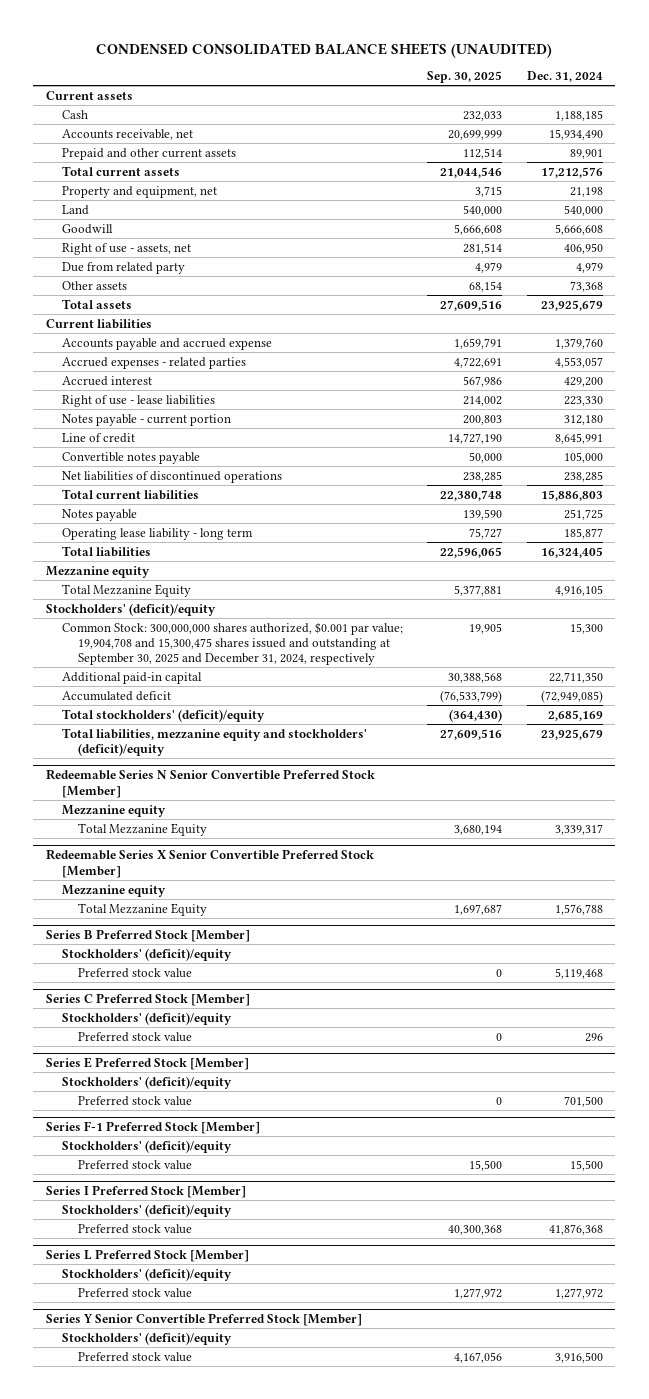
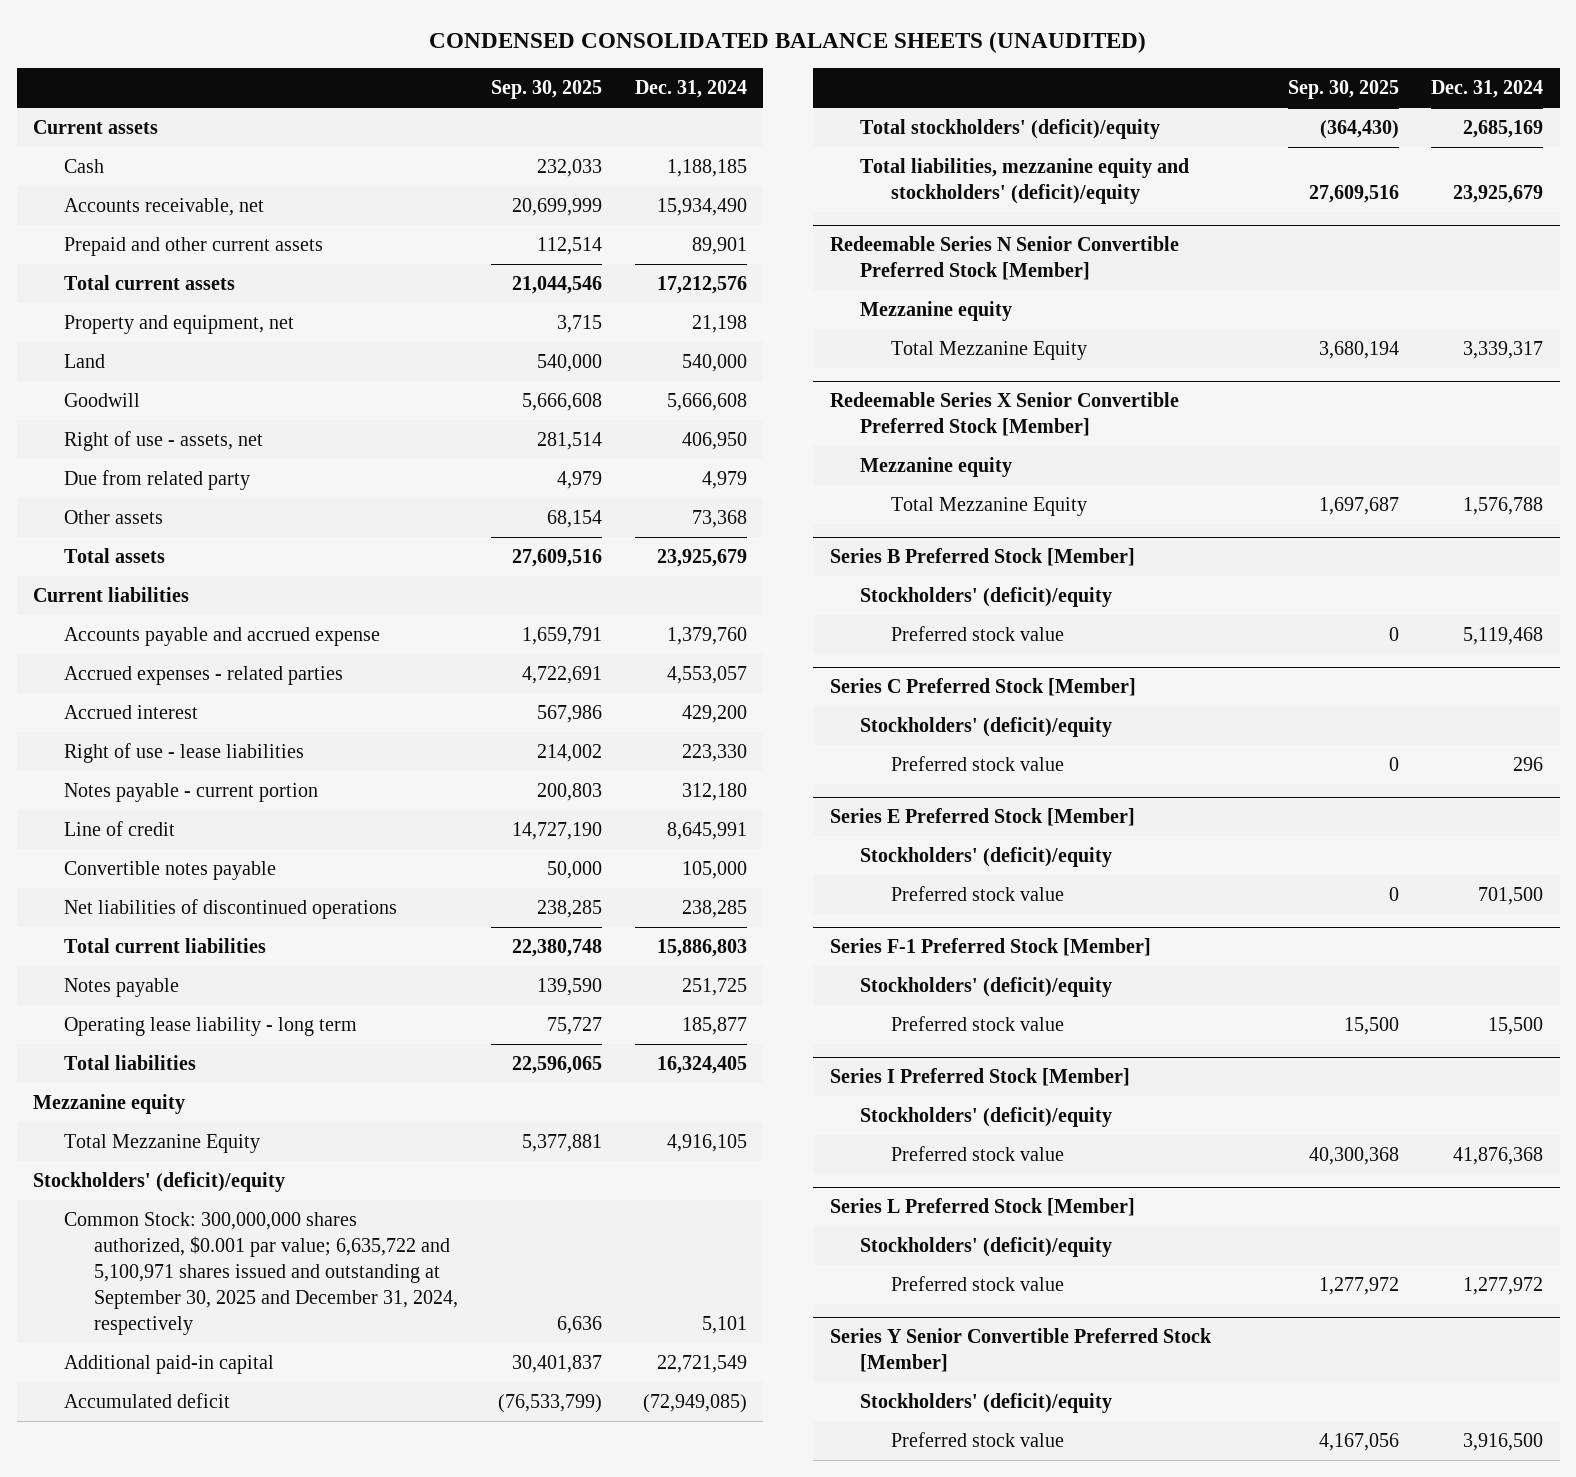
[61,621,403,666] Common Stock: 300,000,000 shares authorized, $0.001 par value; 19,904,708 and 15,300,475 shares issued and outstanding at September 30, 2025 and December 31, 2024, respectively -> [63,1212,459,1336] Common Stock: 300,000,000 shares authorized, $0.001 par value; 6,635,722 and 5,100,971 shares issued and outstanding at September 30, 2025 and December 31, 2024, respectively
[469,622,503,634] 19,905 -> [556,1316,602,1335] 6,636
[569,622,603,634] 15,300 -> [701,1316,747,1335] 5,101
[448,671,503,683] 30,388,568 -> [511,1355,602,1374] 30,401,837
[548,671,603,683] 22,711,350 -> [656,1355,747,1374] 22,721,549

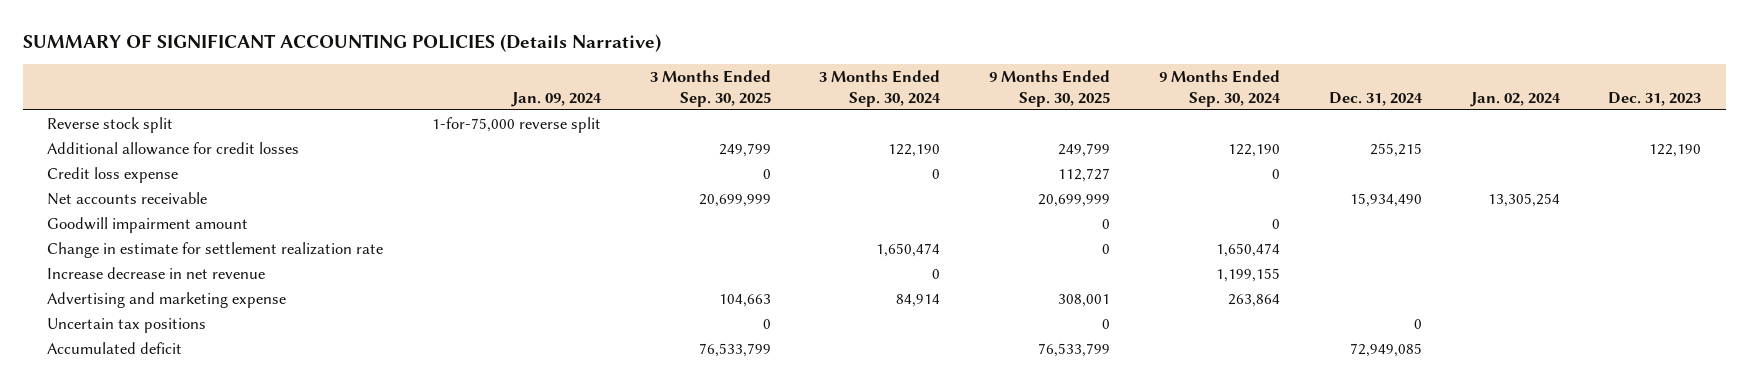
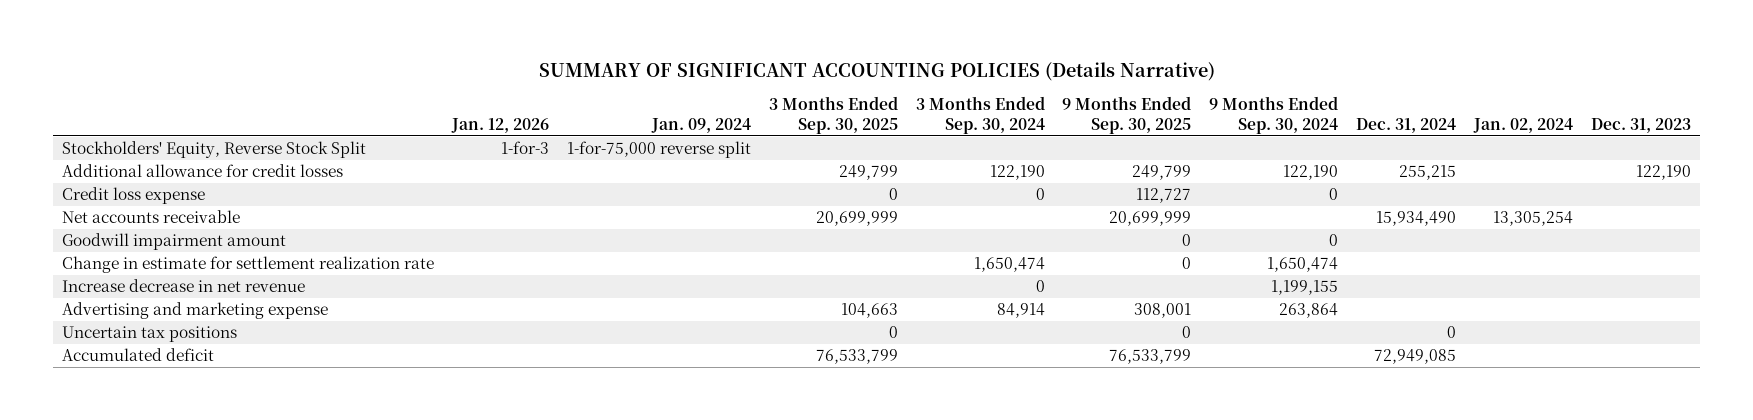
none -> [450,117,549,133] Jan. 12, 2026
[47,116,174,133] Reverse stock split -> [62,141,367,159] Stockholders' Equity, Reverse Stock Split

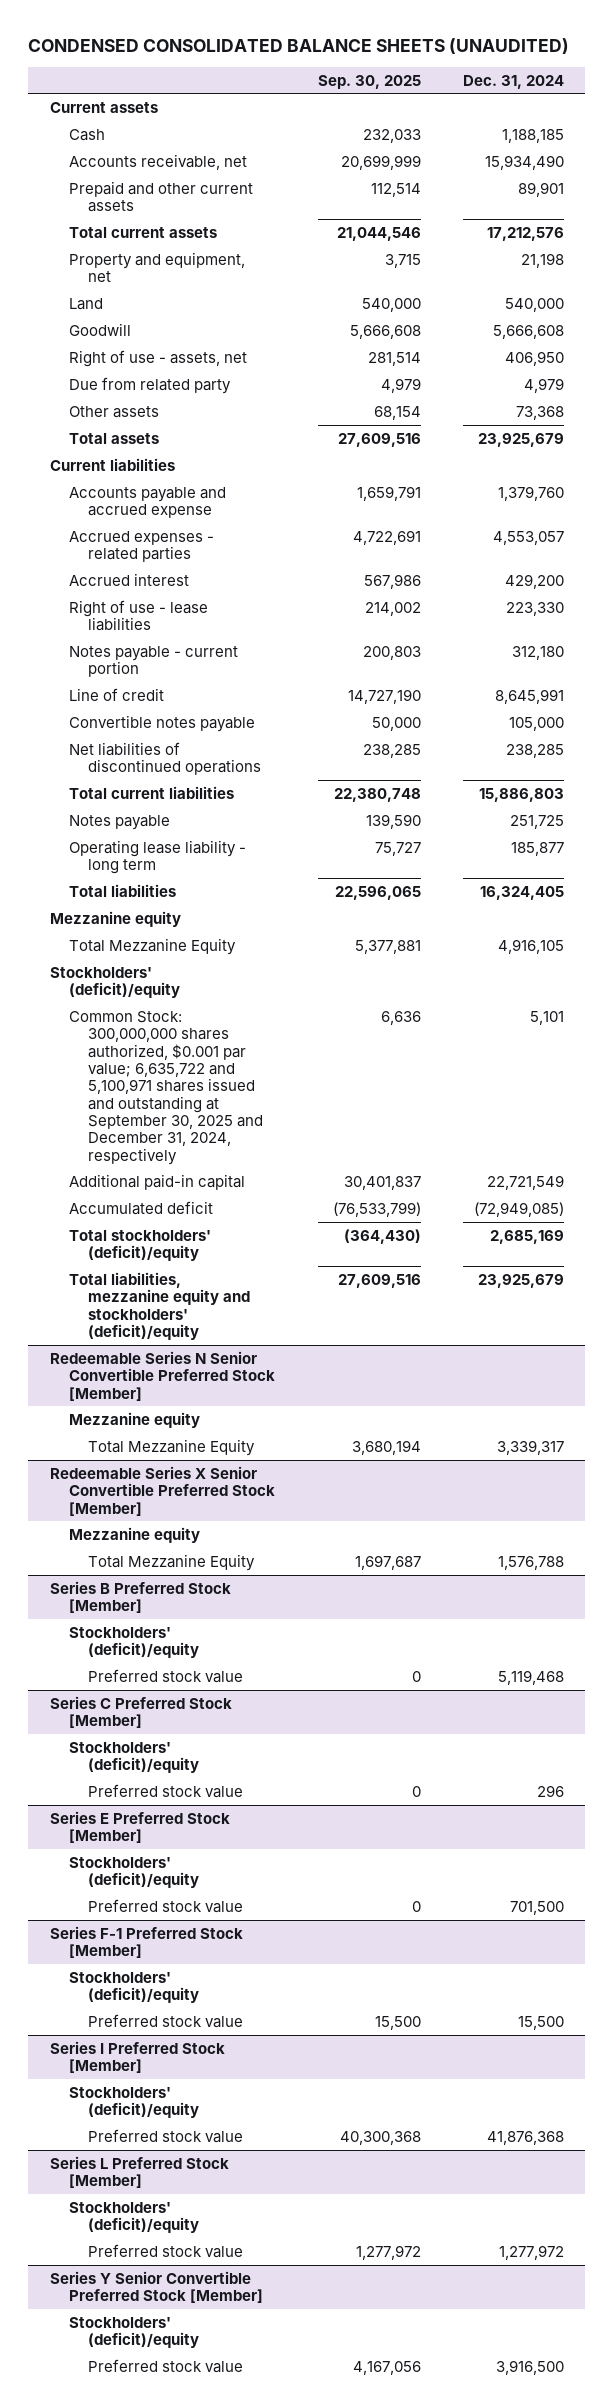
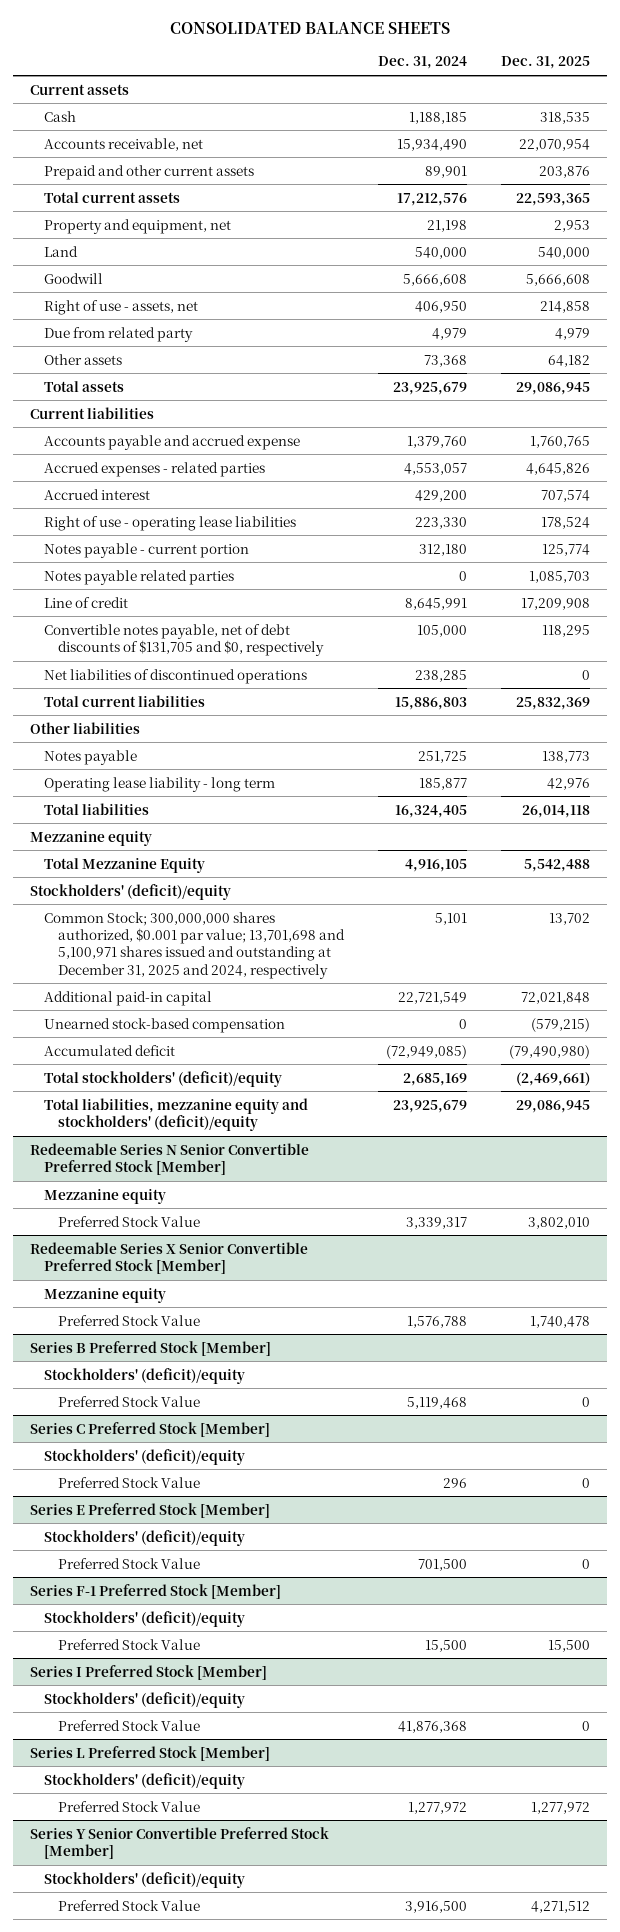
[28,37,570,54] CONDENSED CONSOLIDATED BALANCE SHEETS (UNAUDITED) -> [170,22,451,35] CONSOLIDATED BALANCE SHEETS
[317,74,421,89] Sep. 30, 2025 -> none
none -> [501,56,591,70] Dec. 31, 2025
[69,599,209,632] Right of use - lease liabilities -> [44,515,297,531] Right of use - operating lease liabilities
none -> [44,569,235,585] Notes payable related parties
[69,714,256,732] Convertible notes payable -> [44,623,325,656] Convertible notes payable, net of debt discounts of $131,705 and $0, respectively
none -> [30,721,141,734] Other liabilities
[69,1010,264,1165] Common Stock: 300,000,000 shares authorized, $0.001 par value; 6,635,722 and 5,100,971 shares issued and outstanding at September 30, 2025 and December 31, 2024, respectively -> [44,911,346,979] Common Stock; 300,000,000 shares authorized, $0.001 par value; 13,701,698 and 5,100,971 shares issued and outstanding at December 31, 2025 and 2024, respectively
none -> [44,1017,286,1033] Unearned stock-based compensation
[88,1438,256,1456] Total Mezzanine Equity -> [58,1215,201,1227] Preferred Stock Value
[88,1553,256,1571] Total Mezzanine Equity -> [58,1314,201,1326] Preferred Stock Value
[88,1668,244,1683] Preferred stock value -> [58,1395,201,1407] Preferred Stock Value
[88,1783,244,1798] Preferred stock value -> [58,1476,201,1488] Preferred Stock Value
[88,1898,244,1913] Preferred stock value -> [58,1557,201,1569] Preferred Stock Value
[88,2013,244,2028] Preferred stock value -> [58,1638,201,1650] Preferred Stock Value
[88,2128,244,2143] Preferred stock value -> [58,1719,201,1731] Preferred Stock Value
[88,2243,244,2258] Preferred stock value -> [58,1800,201,1812] Preferred Stock Value
[88,2358,244,2373] Preferred stock value -> [58,1899,201,1911] Preferred Stock Value

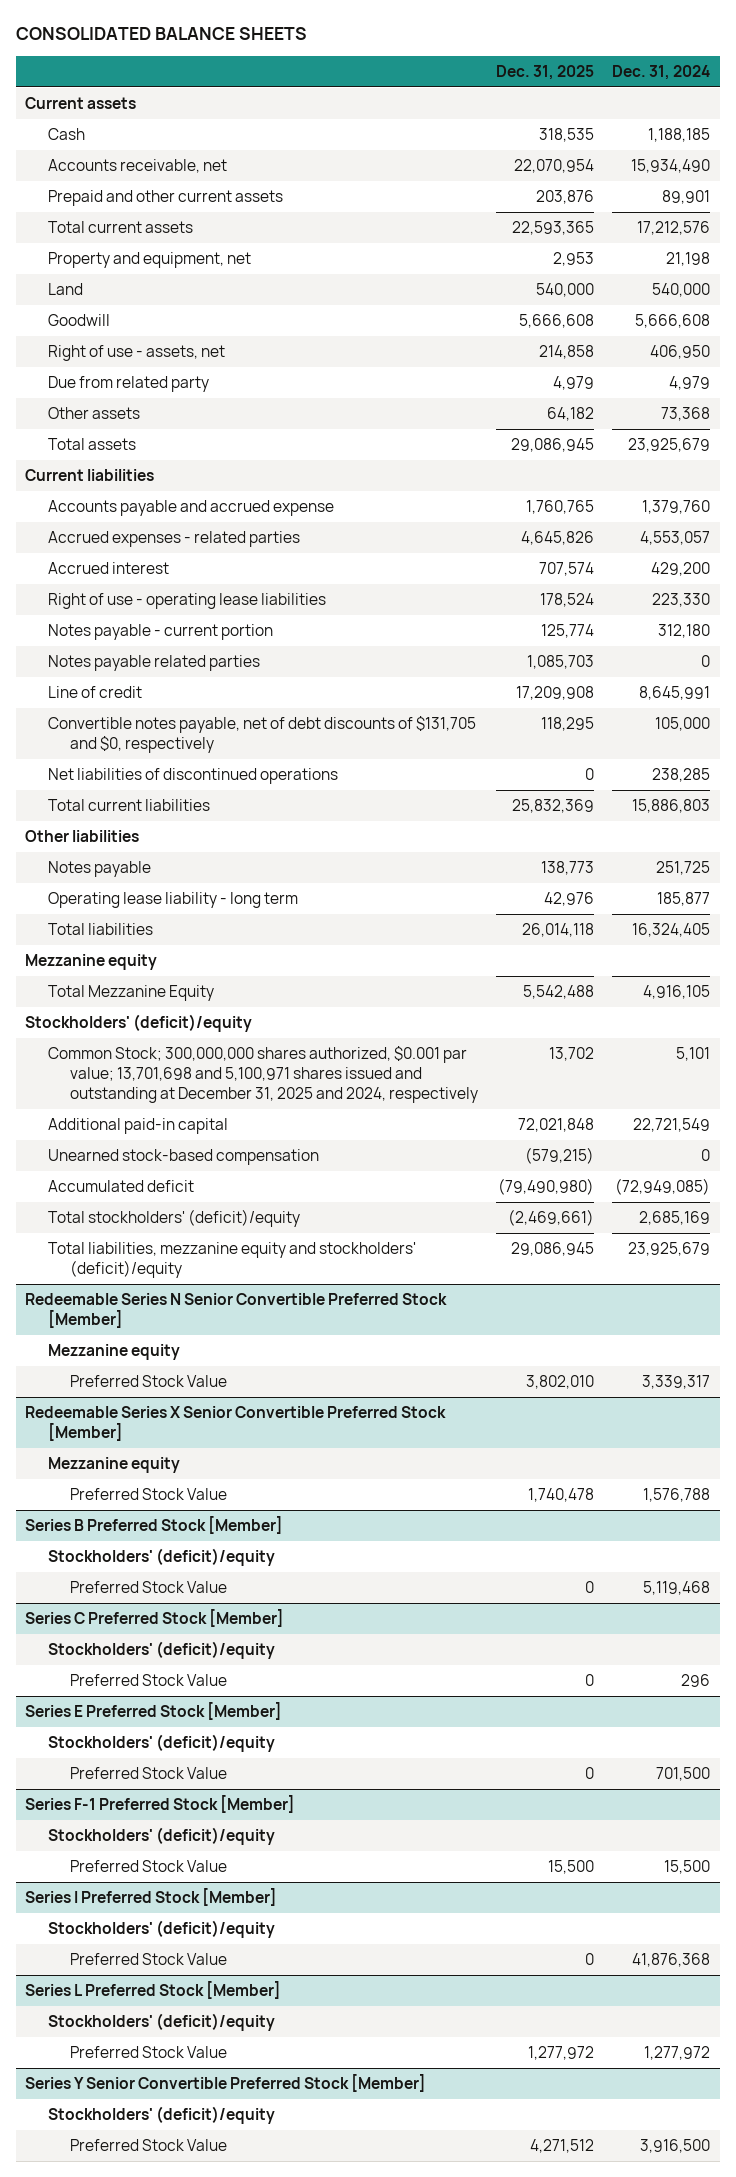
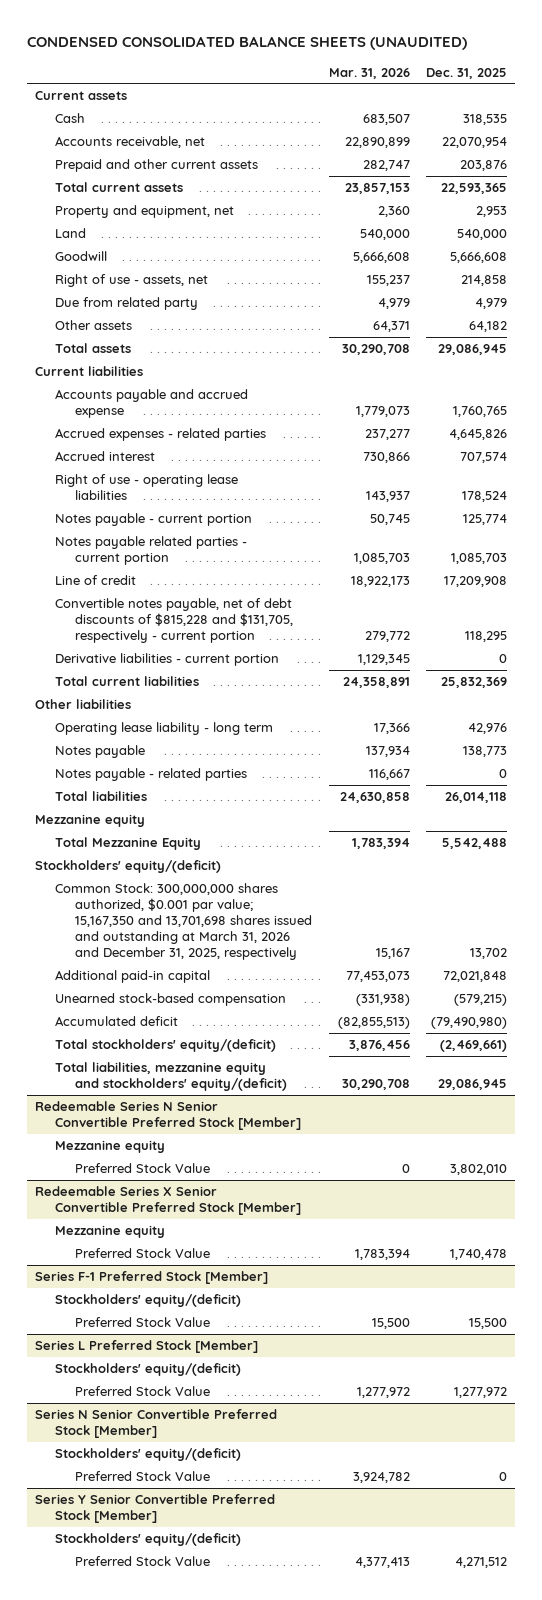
[16,27,308,41] CONSOLIDATED BALANCE SHEETS -> [26,36,467,51] CONDENSED CONSOLIDATED BALANCE SHEETS (UNAUDITED)
[612,64,711,80] Dec. 31, 2024 -> none
none -> [328,67,410,79] Mar. 31, 2026
[47,655,260,672] Notes payable related parties -> [55,536,248,566] Notes payable related parties - current portion
[47,716,476,754] Convertible notes payable, net of debt discounts of $131,705 and $0, respectively -> [55,598,294,644] Convertible notes payable, net of debt discounts of $815,228 and $131,705, respectively - current portion
[47,768,338,785] Net liabilities of discontinued operations -> [55,653,280,667] Derivative liabilities - current portion
[47,861,151,878] Notes payable -> [55,745,146,759] Notes payable
none -> [55,768,248,782] Notes payable - related parties
[25,1014,253,1033] Stockholders' (deficit)/equity -> [35,860,222,874] Stockholders' equity/(deficit)
[47,1046,479,1103] Common Stock; 300,000,000 shares authorized, $0.001 par value; 13,701,698 and 5,100,971 shares issued and outstanding at December 31, 2025 and 2024, respectively -> [55,883,313,960] Common Stock: 300,000,000 shares authorized, $0.001 par value; 15,167,350 and 13,701,698 shares issued and outstanding at March 31, 2026 and December 31, 2025, respectively
[47,1209,300,1228] Total stockholders' (deficit)/equity -> [55,1039,277,1053] Total stockholders' equity/(deficit)
[47,1242,416,1279] Total liabilities, mezzanine equity and stockholders' (deficit)/equity -> [55,1062,288,1092] Total liabilities, mezzanine equity and stockholders' equity/(deficit)
[25,1516,284,1535] Series B Preferred Stock [Member] -> none
[47,1548,275,1567] Stockholders' (deficit)/equity -> none
[70,1581,228,1594] Preferred Stock Value -> none
[25,1609,285,1628] Series C Preferred Stock [Member] -> none
[47,1641,275,1660] Stockholders' (deficit)/equity -> none
[70,1674,228,1687] Preferred Stock Value -> none
[25,1702,283,1721] Series E Preferred Stock [Member] -> none
[47,1734,275,1753] Stockholders' (deficit)/equity -> none
[70,1767,228,1780] Preferred Stock Value -> none
[47,1827,275,1846] Stockholders' (deficit)/equity -> [55,1294,242,1308] Stockholders' equity/(deficit)
[25,1888,278,1907] Series I Preferred Stock [Member] -> none
[47,1920,275,1939] Stockholders' (deficit)/equity -> none
[70,1953,228,1966] Preferred Stock Value -> none
[47,2013,275,2032] Stockholders' (deficit)/equity -> [55,1363,242,1377] Stockholders' equity/(deficit)
none -> [35,1409,278,1439] Series N Senior Convertible Preferred Stock [Member]
none -> [55,1448,242,1462] Stockholders' equity/(deficit)
none -> [75,1471,211,1482] Preferred Stock Value
[47,2106,275,2125] Stockholders' (deficit)/equity -> [55,1533,242,1547] Stockholders' equity/(deficit)

